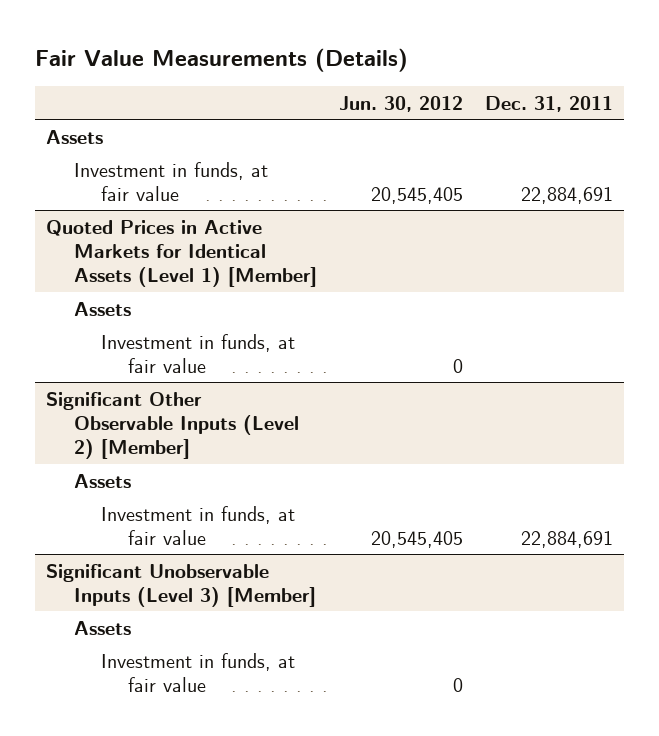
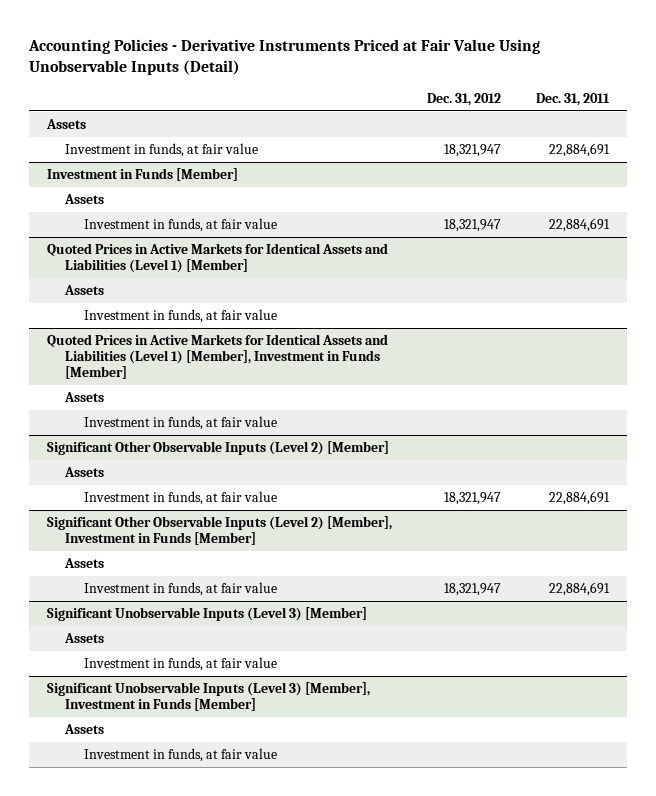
[35,48,409,73] Fair Value Measurements (Details) -> [28,38,541,75] Accounting Policies - Derivative Instruments Priced at Fair Value Using Unobservable Inputs (Detail)
[338,95,463,112] Jun. 30, 2012 -> none
none -> [427,92,502,106] Dec. 31, 2012
none -> [46,168,238,182] Investment in Funds [Member]
none -> [64,194,105,205] Assets
none -> [83,218,277,233] Investment in funds, at fair value
[46,219,317,288] Quoted Prices in Active Markets for Identical Assets (Level 1) [Member] -> [46,243,388,274] Quoted Prices in Active Markets for Identical Assets and Liabilities (Level 1) [Member]
none -> [46,334,388,380] Quoted Prices in Active Markets for Identical Assets and Liabilities (Level 1) [Member], Investment in Funds [Member]
none -> [64,392,105,403] Assets
none -> [83,416,277,431] Investment in funds, at fair value
none -> [46,516,392,546] Significant Other Observable Inputs (Level 2) [Member], Investment in Funds [Member]
none -> [64,558,105,569] Assets
none -> [83,582,277,597] Investment in funds, at fair value
none -> [46,682,370,712] Significant Unobservable Inputs (Level 3) [Member], Investment in Funds [Member]
none -> [64,724,105,735] Assets
none -> [83,748,277,763] Investment in funds, at fair value

